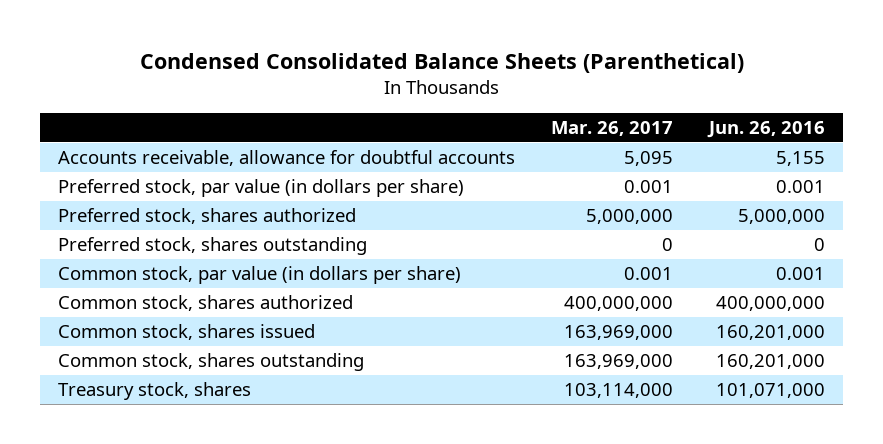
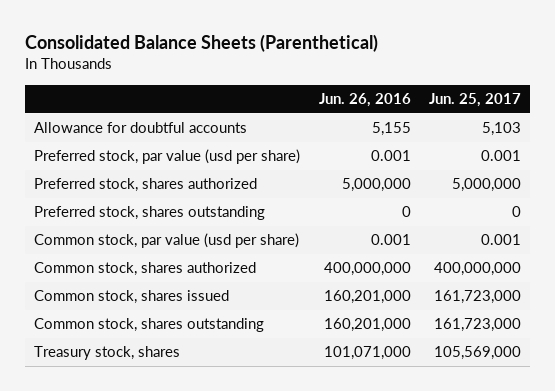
[139,52,744,73] Condensed Consolidated Balance Sheets (Parenthetical) -> [25,33,379,52] Consolidated Balance Sheets (Parenthetical)
[551,120,674,136] Mar. 26, 2017 -> none
none -> [428,93,521,108] Jun. 25, 2017
[58,150,516,167] Accounts receivable, allowance for doubtful accounts -> [34,122,248,134] Allowance for doubtful accounts
[58,179,465,198] Preferred stock, par value (in dollars per share) -> [34,149,301,165] Preferred stock, par value (usd per share)
[58,266,462,285] Common stock, par value (in dollars per share) -> [34,233,300,249] Common stock, par value (usd per share)

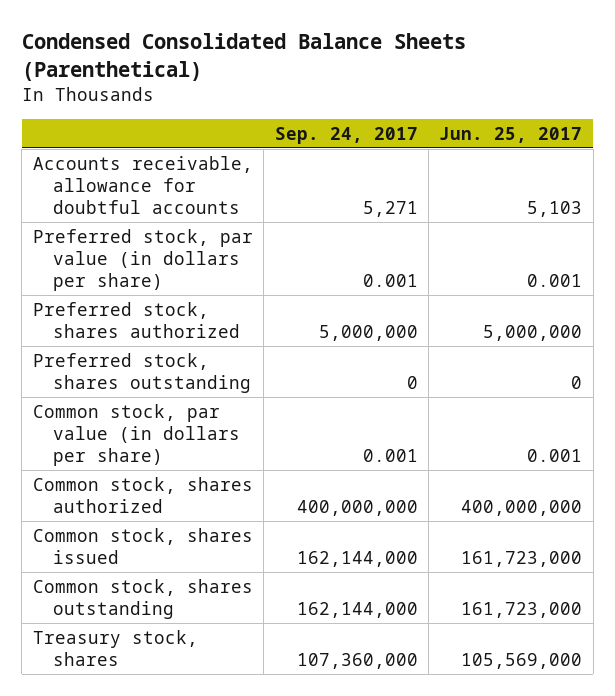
[25,33,379,52] Consolidated Balance Sheets (Parenthetical) -> [21,33,466,81] Condensed Consolidated Balance Sheets (Parenthetical)
[318,93,411,108] Jun. 26, 2016 -> none
none -> [274,126,418,144] Sep. 24, 2017
[34,122,248,134] Allowance for doubtful accounts -> [32,155,253,215] Accounts receivable, allowance for doubtful accounts
[34,149,301,165] Preferred stock, par value (usd per share) -> [32,228,253,292] Preferred stock, par value (in dollars per share)
[34,233,300,249] Common stock, par value (usd per share) -> [32,403,240,467] Common stock, par value (in dollars per share)

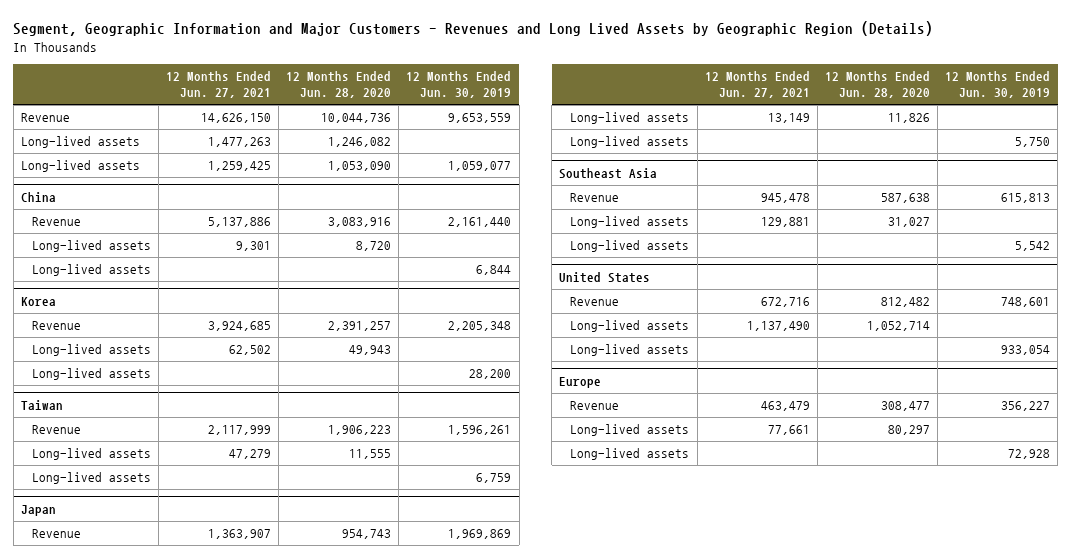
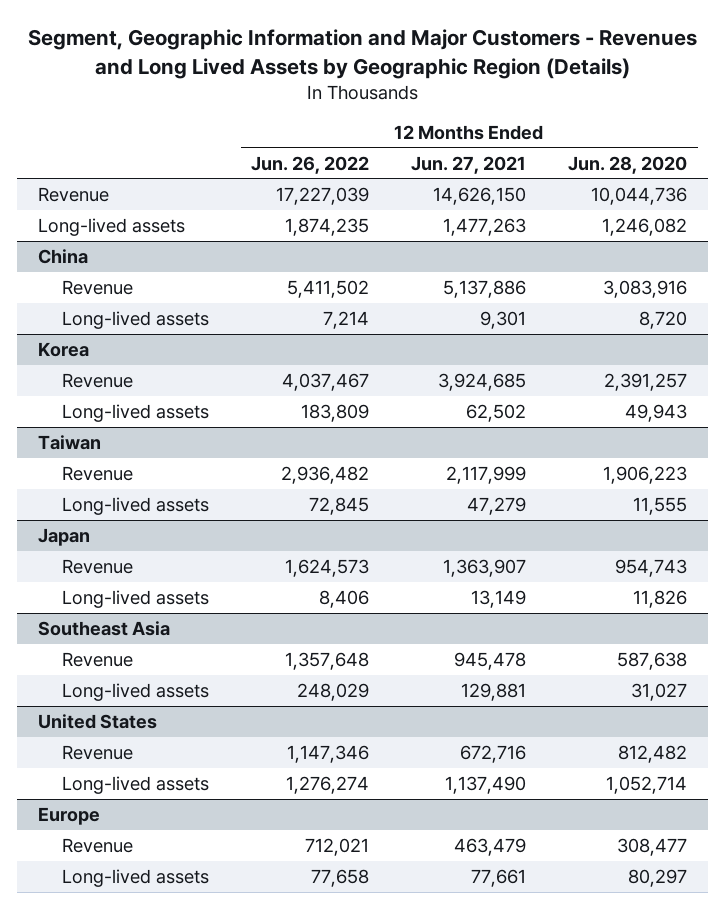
[406,71,512,99] 12 Months Ended Jun. 30, 2019 -> none
none -> [251,155,370,174] Jun. 26, 2022
[20,160,140,173] Long-lived assets -> none
[31,264,151,277] Long-lived assets -> none
[31,368,151,381] Long-lived assets -> none
[31,472,151,485] Long-lived assets -> none
[570,136,690,149] Long-lived assets -> none
[570,240,690,253] Long-lived assets -> none
[570,344,690,357] Long-lived assets -> none
[570,448,690,461] Long-lived assets -> none

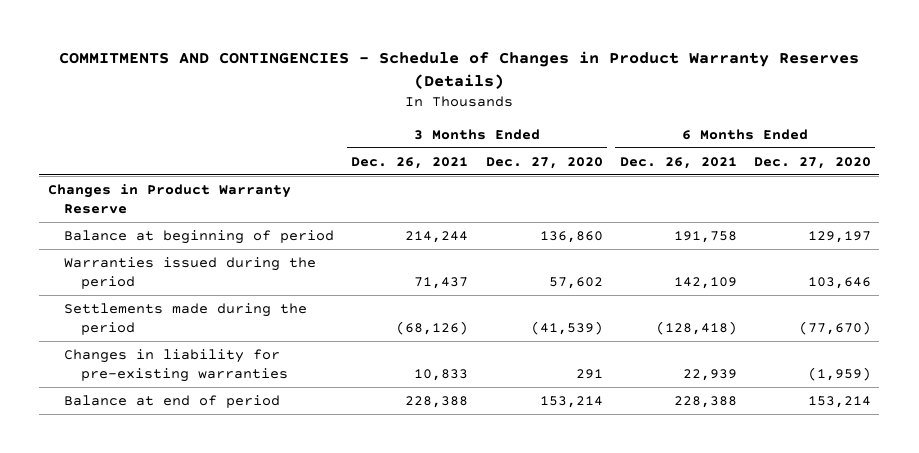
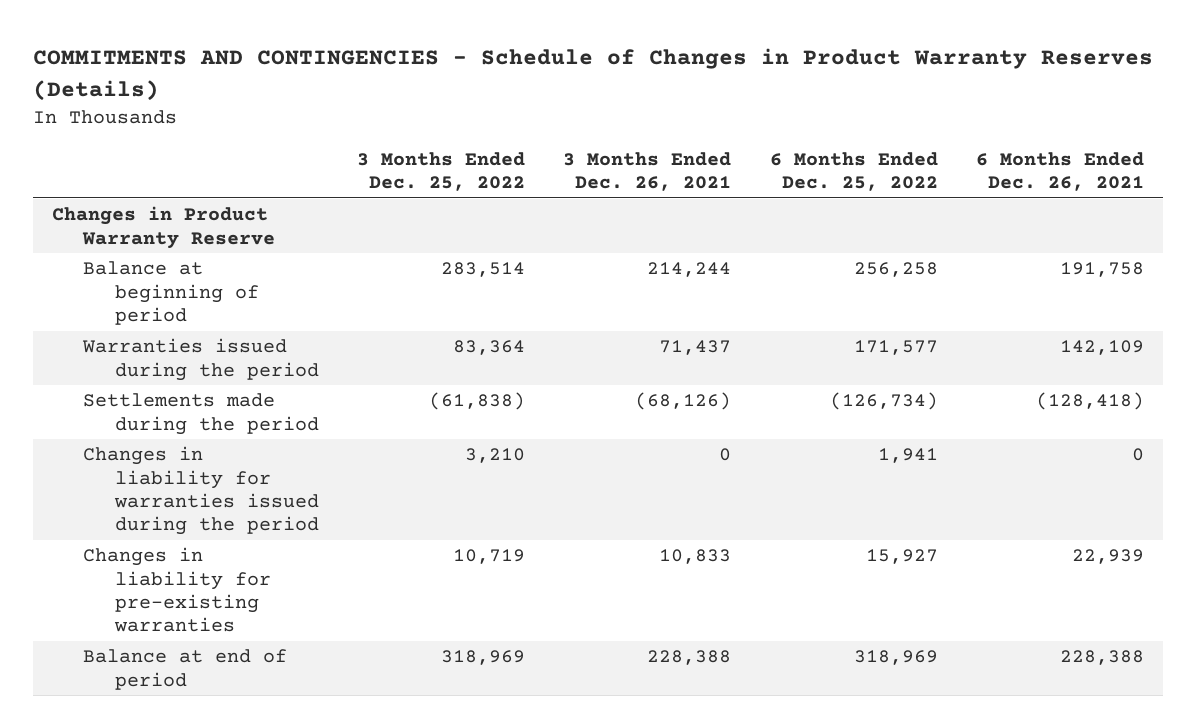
[485,156,603,169] Dec. 27, 2020 -> none
[753,156,871,169] Dec. 27, 2020 -> none
none -> [357,151,526,191] 3 Months Ended Dec. 25, 2022
none -> [769,151,938,191] 6 Months Ended Dec. 25, 2022
none -> [83,446,319,536] Changes in liability for warranties issued during the period

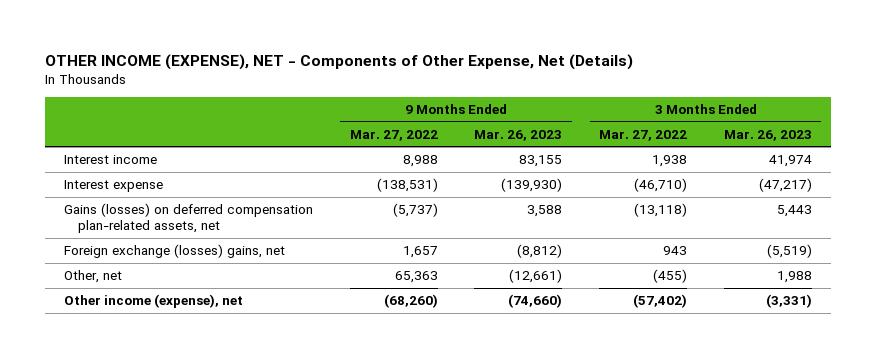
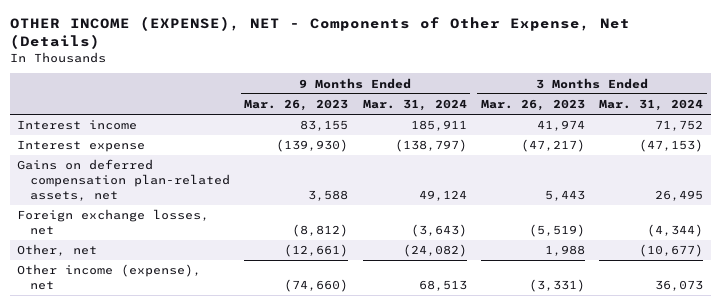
[349,129,438,141] Mar. 27, 2022 -> none
[599,129,688,141] Mar. 27, 2022 -> none
none -> [362,99,467,112] Mar. 31, 2024
none -> [599,99,704,112] Mar. 31, 2024
[63,203,313,234] Gains (losses) on deferred compensation plan-related assets, net -> [16,159,230,201] Gains on deferred compensation plan-related assets, net
[63,244,285,259] Foreign exchange (losses) gains, net -> [16,209,209,236] Foreign exchange losses, net

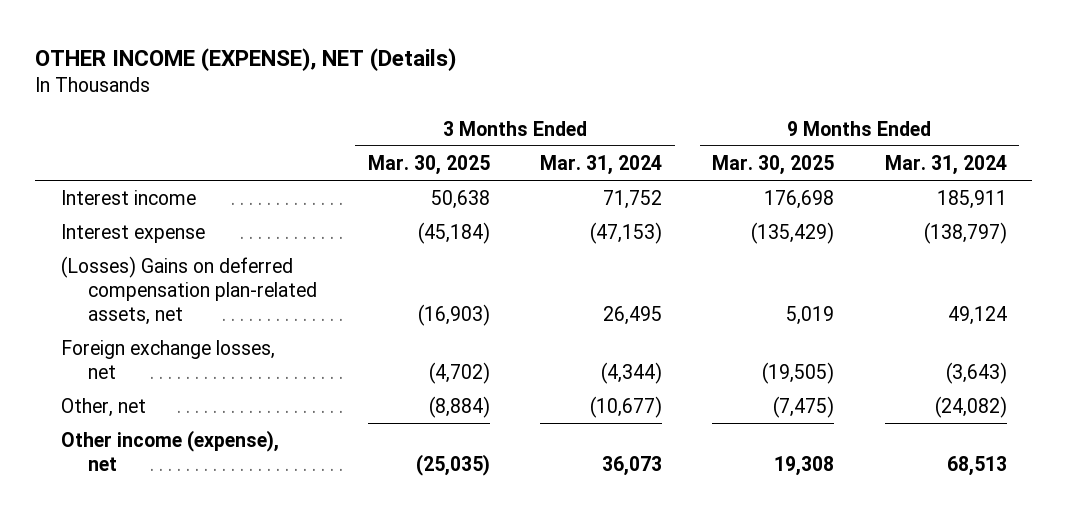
[9,15,630,50] OTHER INCOME (EXPENSE), NET - Components of Other Expense, Net (Details) -> [35,47,457,71] OTHER INCOME (EXPENSE), NET (Details)
[244,99,349,112] Mar. 26, 2023 -> none
[481,99,586,112] Mar. 26, 2023 -> none
none -> [367,154,490,175] Mar. 30, 2025
none -> [712,154,835,175] Mar. 30, 2025
[16,159,230,201] Gains on deferred compensation plan-related assets, net -> [60,256,318,325] (Losses) Gains on deferred compensation plan-related assets, net

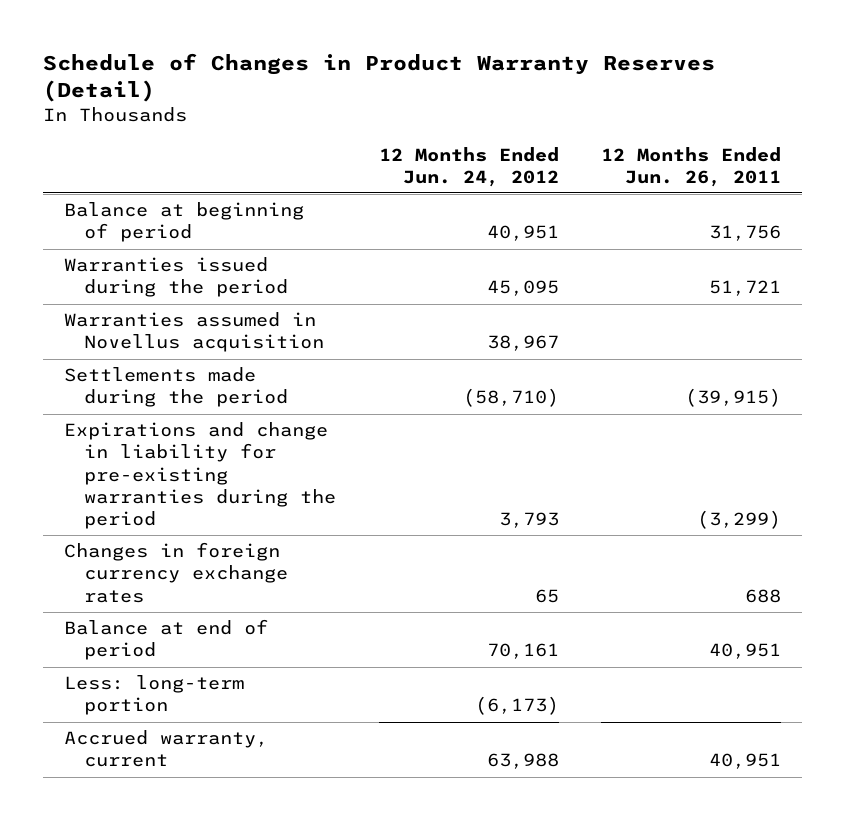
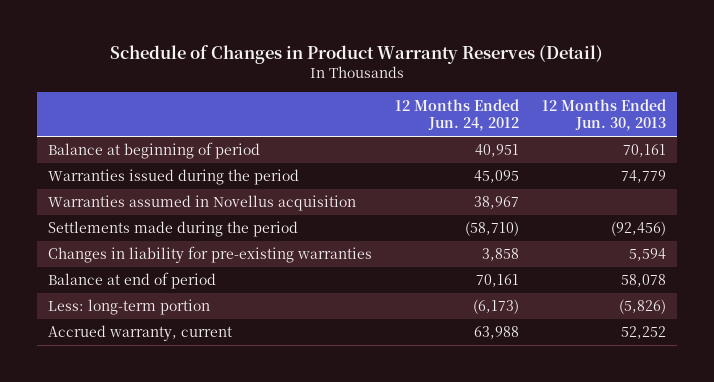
[600,146,781,187] 12 Months Ended Jun. 26, 2011 -> none
none -> [541,98,666,132] 12 Months Ended Jun. 30, 2013
[64,542,289,603] Changes in foreign currency exchange rates -> none
[64,422,337,529] Expirations and change in liability for pre-existing warranties during the period -> [48,246,373,264] Changes in liability for pre-existing warranties
[498,511,559,528] 3,793 -> [481,248,519,262] 3,858

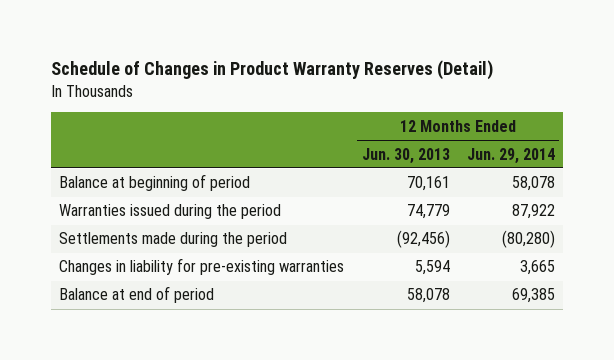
[394,98,519,132] 12 Months Ended Jun. 24, 2012 -> none
none -> [466,147,555,164] Jun. 29, 2014
[48,195,357,212] Warranties assumed in Novellus acquisition -> none
[48,299,211,316] Less: long-term portion -> none
[48,325,233,342] Accrued warranty, current -> none

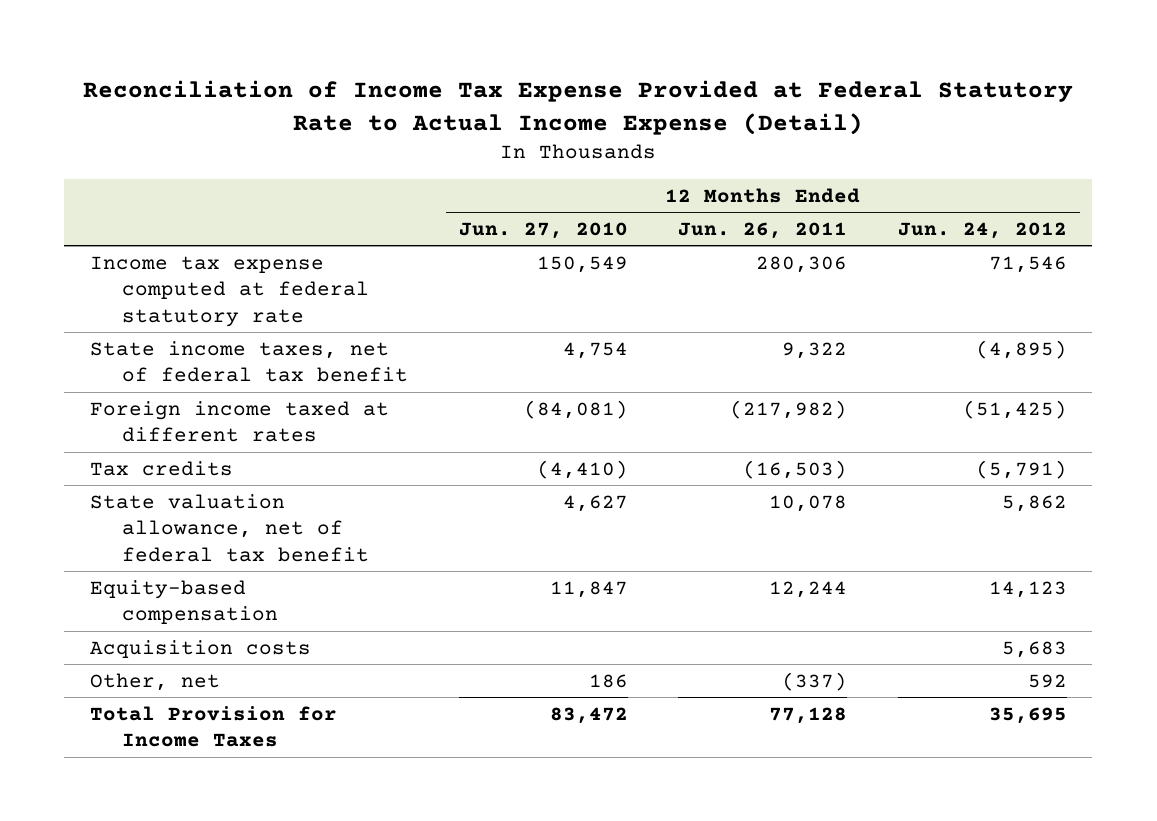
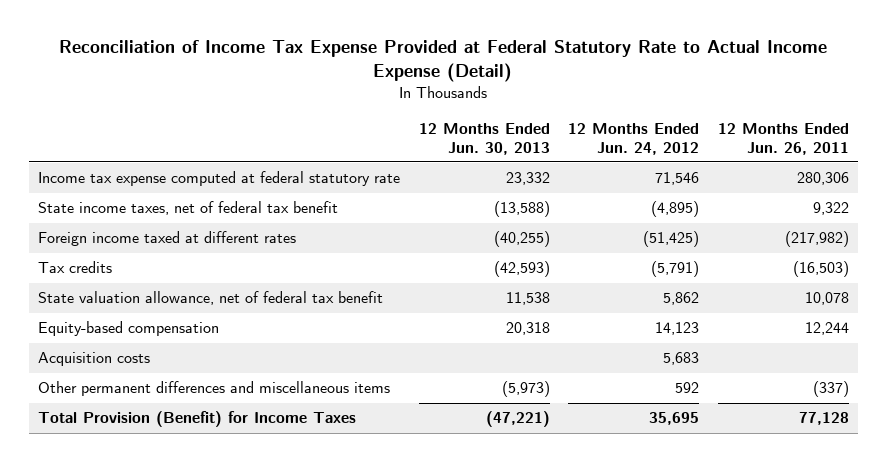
[458,221,628,239] Jun. 27, 2010 -> none
none -> [418,122,550,155] 12 Months Ended Jun. 30, 2013
[89,672,220,691] Other, net -> [37,381,390,397] Other permanent differences and miscellaneous items
[89,705,337,748] Total Provision for Income Taxes -> [37,411,356,428] Total Provision (Benefit) for Income Taxes

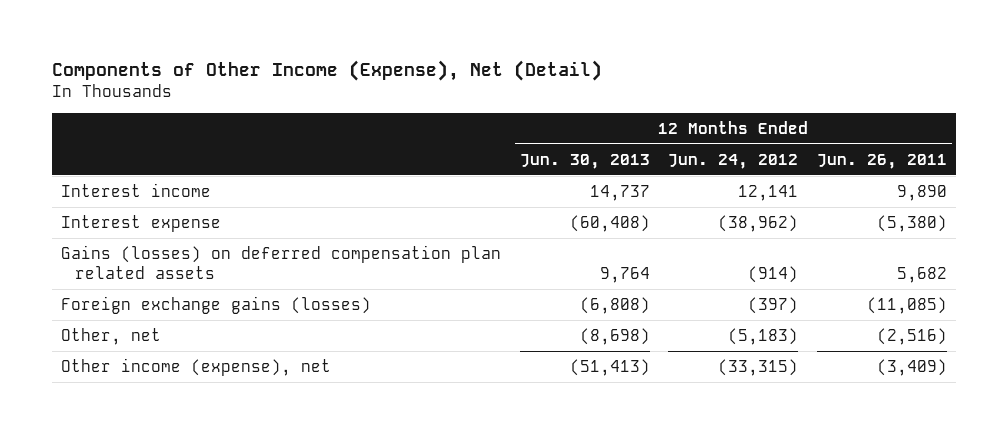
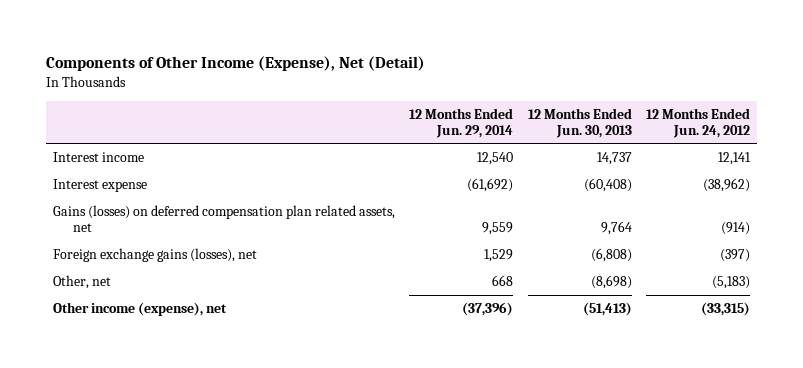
[817,153,948,169] Jun. 26, 2011 -> none
none -> [409,107,514,138] 12 Months Ended Jun. 29, 2014
[61,244,502,279] Gains (losses) on deferred compensation plan related assets -> [53,205,396,233] Gains (losses) on deferred compensation plan related assets, net
[61,295,372,314] Foreign exchange gains (losses) -> [53,248,258,263] Foreign exchange gains (losses), net

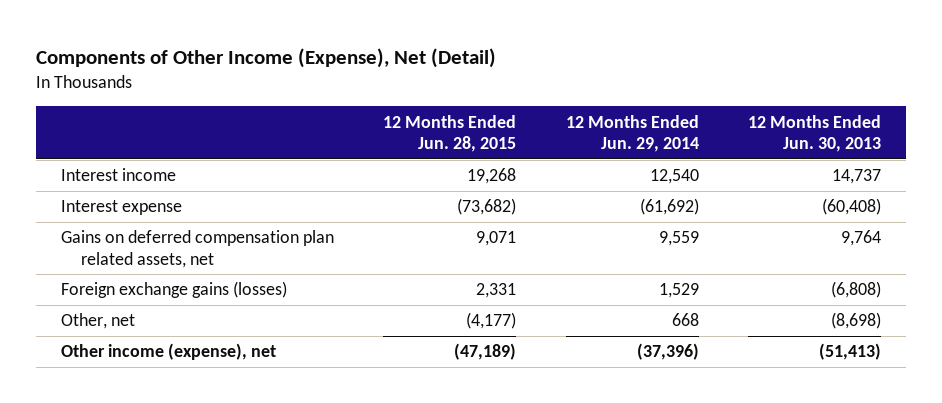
[645,107,750,138] 12 Months Ended Jun. 24, 2012 -> none
none -> [383,114,517,153] 12 Months Ended Jun. 28, 2015
[53,205,396,233] Gains (losses) on deferred compensation plan related assets, net -> [60,230,334,268] Gains on deferred compensation plan related assets, net
[53,248,258,263] Foreign exchange gains (losses), net -> [60,281,287,299] Foreign exchange gains (losses)

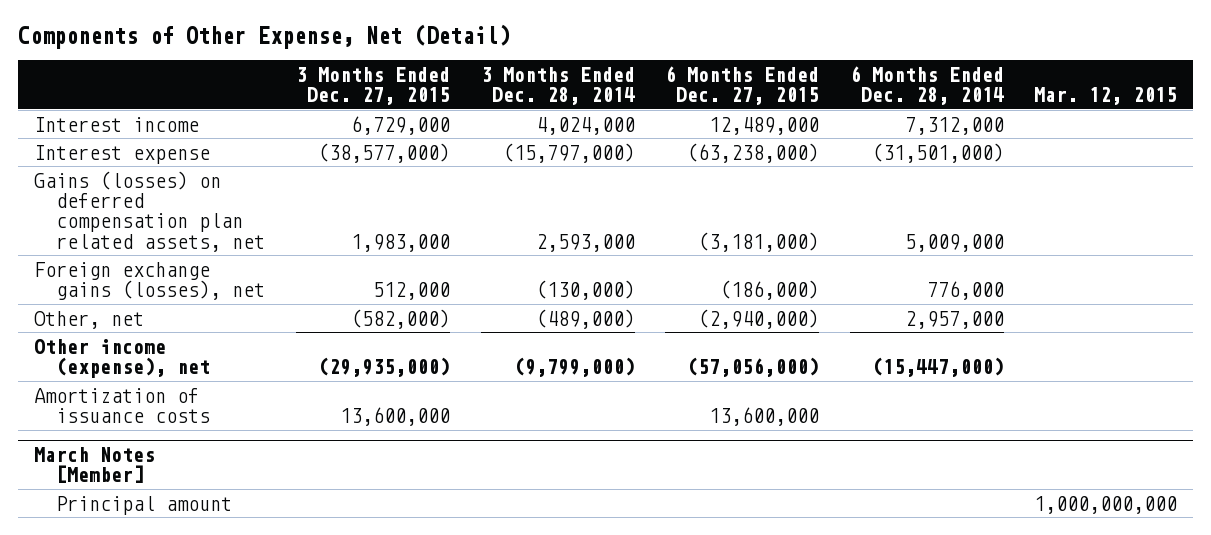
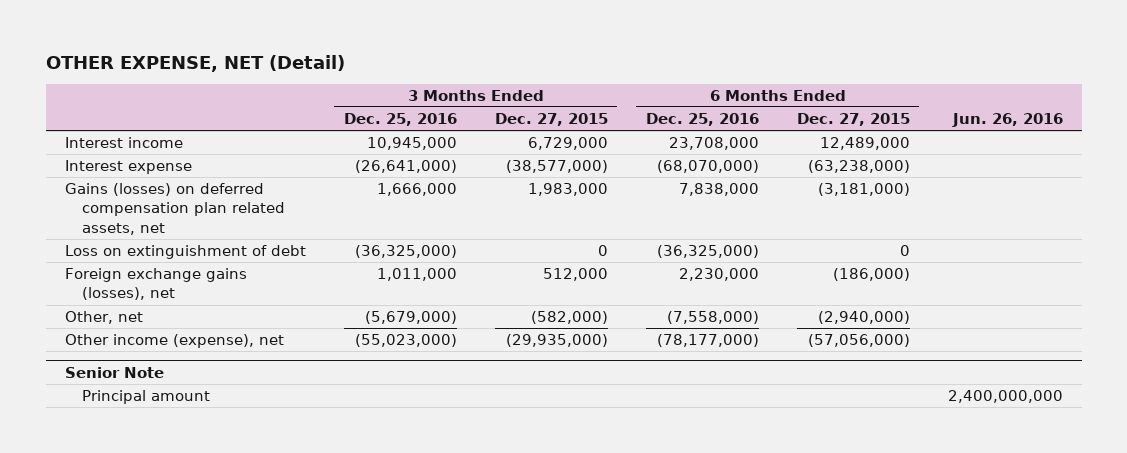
[18,23,511,49] Components of Other Expense, Net (Detail) -> [45,54,345,72] OTHER EXPENSE, NET (Detail)
[480,66,635,105] 3 Months Ended Dec. 28, 2014 -> none
[849,65,1004,105] 6 Months Ended Dec. 28, 2014 -> none
[1034,86,1178,105] Mar. 12, 2015 -> none
none -> [343,112,457,126] Dec. 25, 2016
none -> [645,112,759,126] Dec. 25, 2016
none -> [951,112,1063,127] Jun. 26, 2016
none -> [64,245,306,260] Loss on extinguishment of debt
[33,387,211,424] Amortization of issuance costs -> none
[33,446,155,484] March Notes [Member] -> [64,366,164,378] Senior Note

